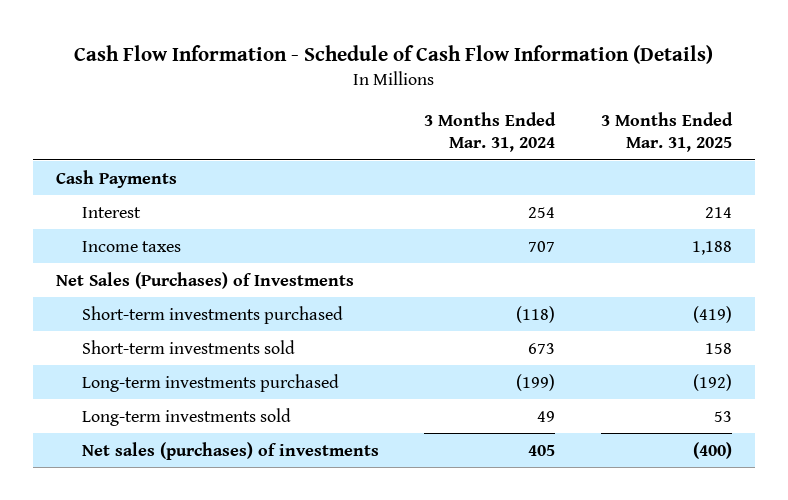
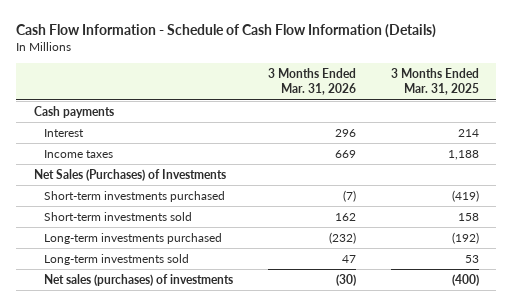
[424,111,557,153] 3 Months Ended Mar. 31, 2024 -> none
none -> [267,68,356,96] 3 Months Ended Mar. 31, 2026
[55,169,177,188] Cash Payments -> [33,105,114,118] Cash payments

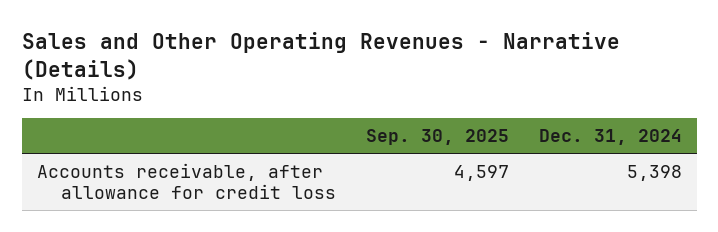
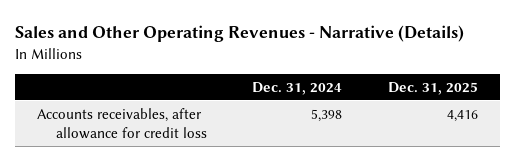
[365,129,509,146] Sep. 30, 2025 -> none
none -> [387,81,478,95] Dec. 31, 2025
[36,163,336,200] Accounts receivable, after allowance for credit loss -> [37,107,207,139] Accounts receivables, after allowance for credit loss

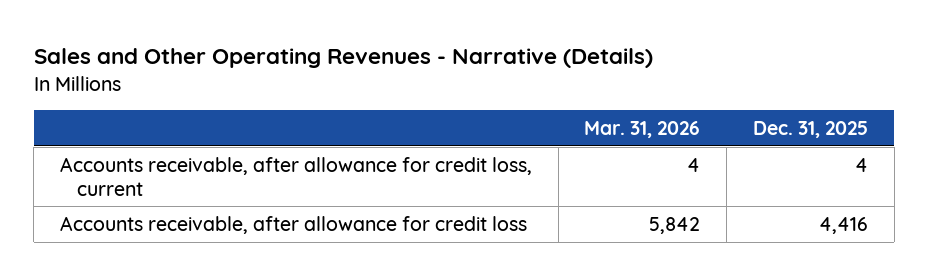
[252,81,343,95] Dec. 31, 2024 -> none
none -> [584,121,701,139] Mar. 31, 2026
none -> [59,156,532,196] Accounts receivable, after allowance for credit loss, current
[37,107,207,139] Accounts receivables, after allowance for credit loss -> [59,215,527,234] Accounts receivable, after allowance for credit loss

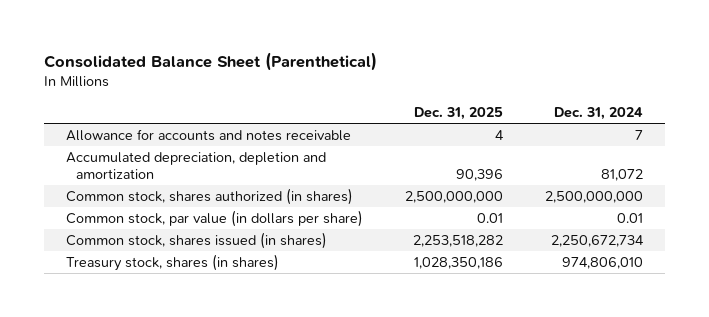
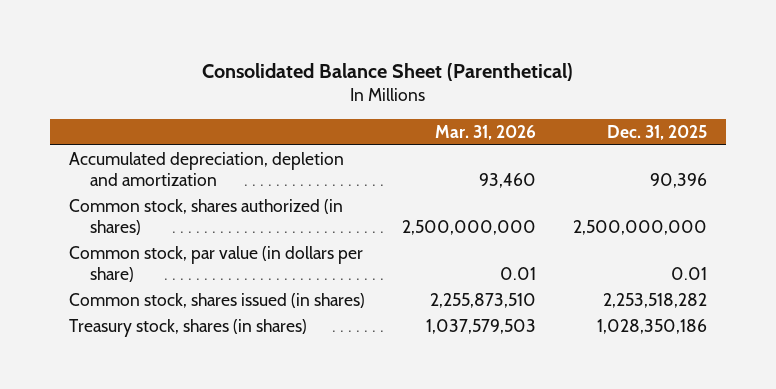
[554,106,644,120] Dec. 31, 2024 -> none
none -> [435,124,537,140] Mar. 31, 2026
[65,129,351,142] Allowance for accounts and notes receivable -> none

